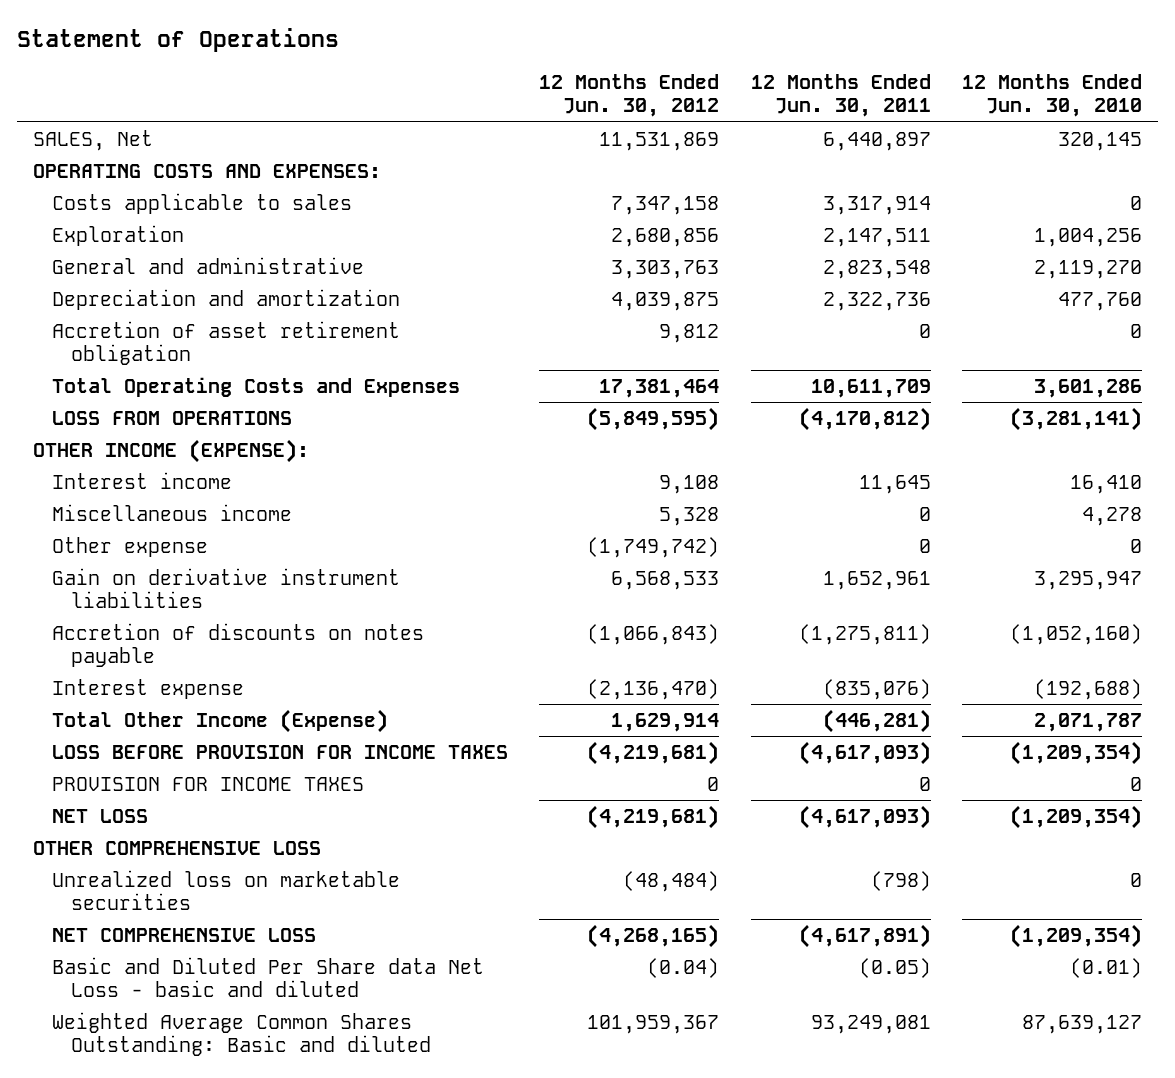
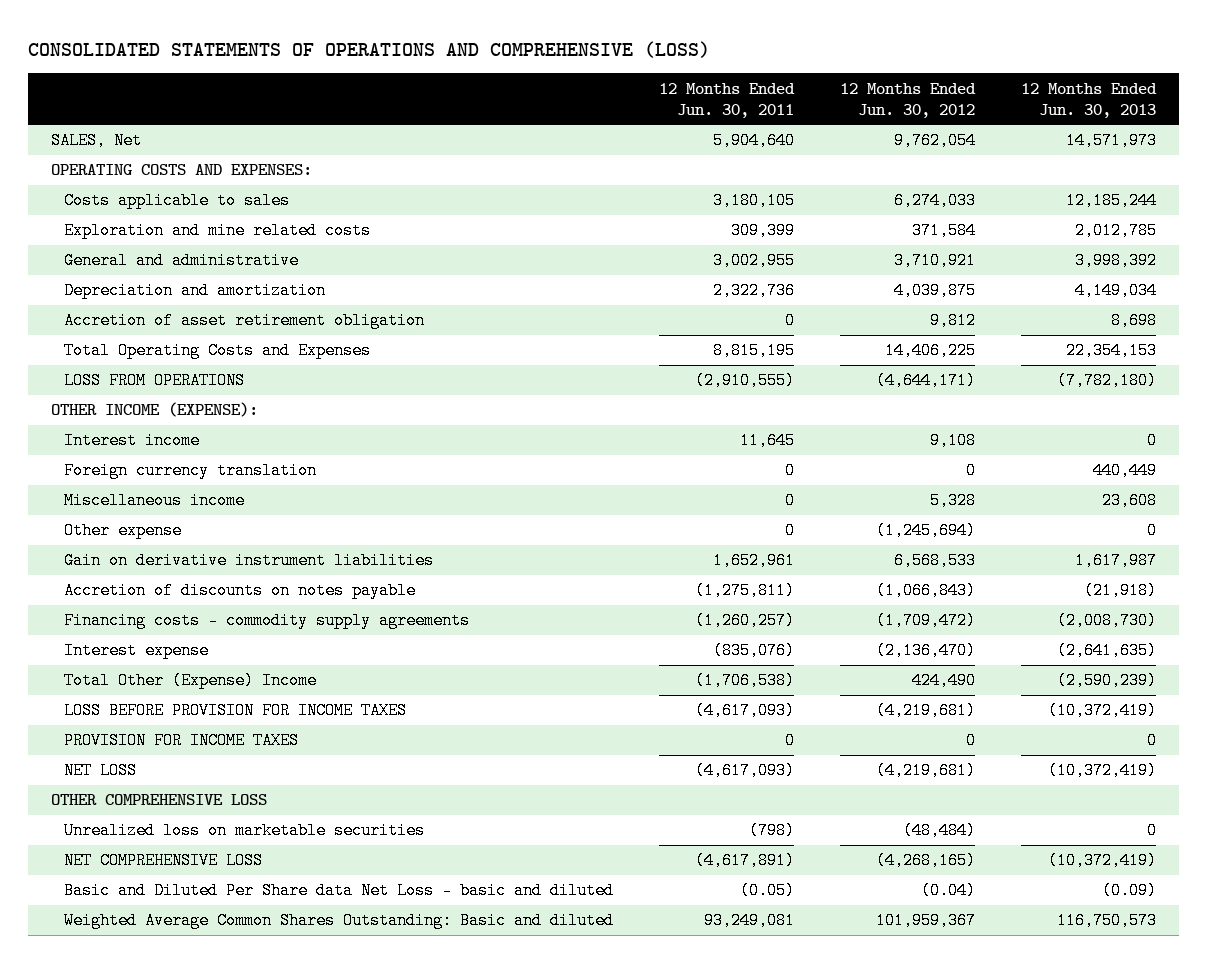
[16,27,339,52] Statement of Operations -> [28,40,711,58] CONSOLIDATED STATEMENTS OF OPERATIONS AND COMPREHENSIVE (LOSS)
[962,74,1143,118] 12 Months Ended Jun. 30, 2010 -> none
none -> [1021,82,1158,118] 12 Months Ended Jun. 30, 2013
[599,131,720,151] 11,531,869 -> [894,132,977,150] 9,762,054
[822,131,931,151] 6,440,897 -> [713,132,796,150] 5,904,640
[611,195,720,215] 7,347,158 -> [894,192,977,210] 6,274,033
[822,195,931,215] 3,317,914 -> [713,192,796,210] 3,180,105
[51,224,184,246] Exploration -> [64,222,372,240] Exploration and mine related costs
[611,227,720,247] 2,680,856 -> [912,222,977,240] 371,584
[822,227,931,247] 2,147,511 -> [731,222,796,240] 309,399
[611,259,720,279] 3,303,763 -> [894,252,977,270] 3,710,921
[822,259,931,279] 2,823,548 -> [713,252,796,270] 3,002,955
[599,378,720,398] 17,381,464 -> [885,342,977,360] 14,406,225
[810,378,931,398] 10,611,709 -> [713,342,796,360] 8,815,195
[587,406,720,431] (5,849,595) -> [876,372,977,390] (4,644,171)
[798,406,931,431] (4,170,812) -> [695,372,796,390] (2,910,555)
none -> [64,462,318,480] Foreign currency translation
[587,536,720,558] (1,749,742) -> [876,522,977,540] (1,245,694)
none -> [64,612,471,630] Financing costs - commodity supply agreements
[51,708,388,733] Total Other Income (Expense) -> [64,672,318,690] Total Other (Expense) Income
[611,712,720,732] 1,629,914 -> [912,672,977,690] 424,490
[822,708,931,733] (446,281) -> [695,672,796,690] (1,706,538)

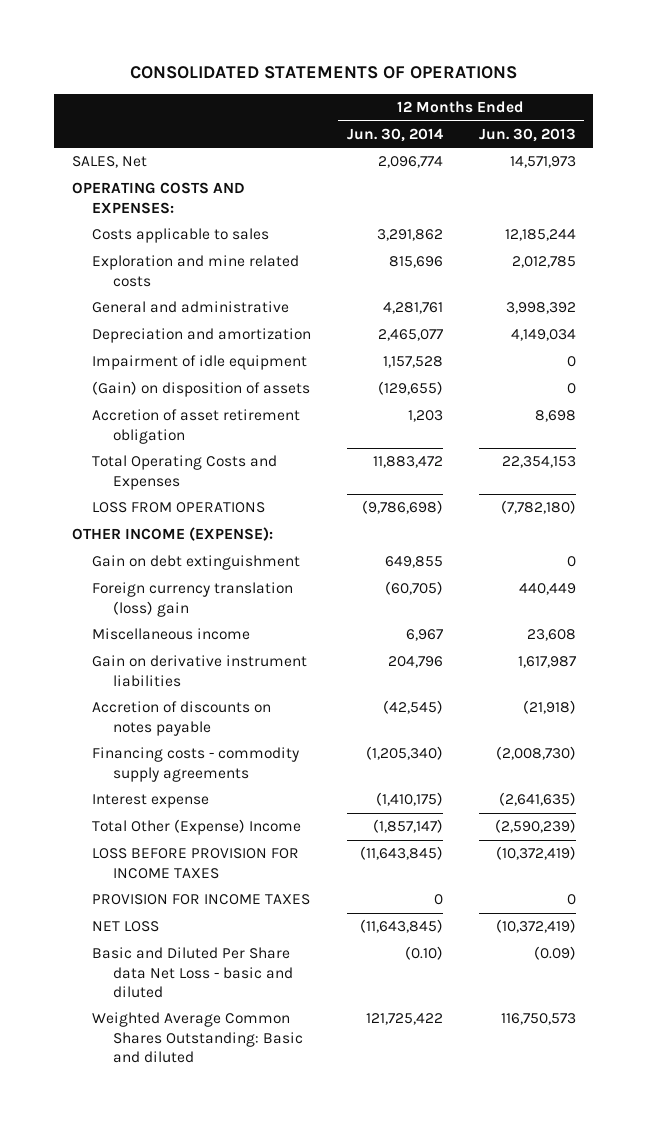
[28,40,711,58] CONSOLIDATED STATEMENTS OF OPERATIONS AND COMPREHENSIVE (LOSS) -> [129,66,517,80] CONSOLIDATED STATEMENTS OF OPERATIONS
[659,82,796,118] 12 Months Ended Jun. 30, 2011 -> none
[840,82,977,118] 12 Months Ended Jun. 30, 2012 -> none
none -> [346,127,443,142] Jun. 30, 2014
none -> [92,355,308,371] Impairment of idle equipment
none -> [92,381,311,398] (Gain) on disposition of assets
[64,432,201,450] Interest income -> none
none -> [92,555,301,571] Gain on debt extinguishment
[64,462,318,480] Foreign currency translation -> [92,582,294,617] Foreign currency translation (loss) gain
[64,522,183,540] Other expense -> none
[51,794,268,806] OTHER COMPREHENSIVE LOSS -> none
[64,822,426,840] Unrealized loss on marketable securities -> none
[64,852,264,870] NET COMPREHENSIVE LOSS -> none

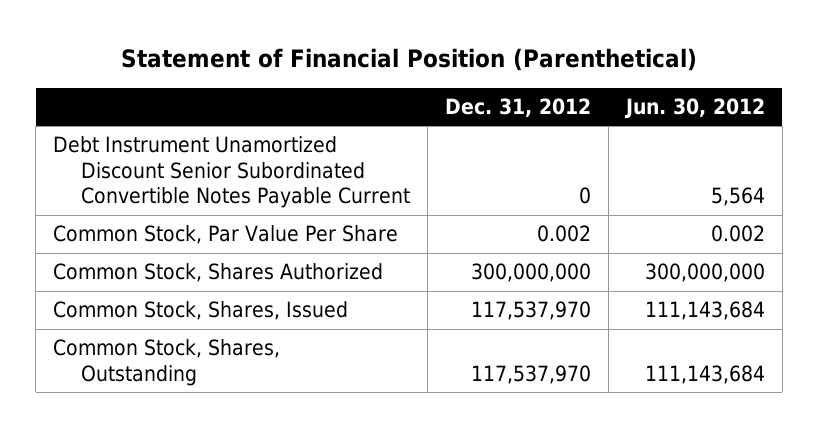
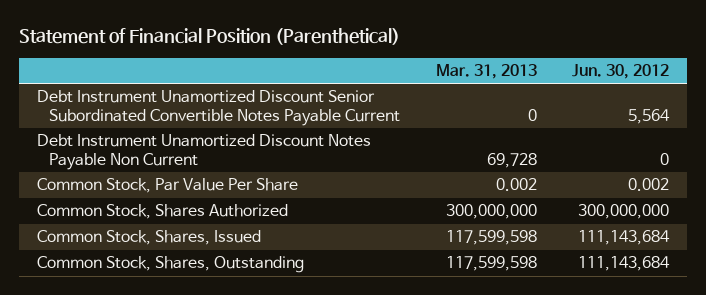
[445,97,592,117] Dec. 31, 2012 -> none
none -> [435,64,537,80] Mar. 31, 2013
none -> [36,134,371,171] Debt Instrument Unamortized Discount Notes Payable Non Current

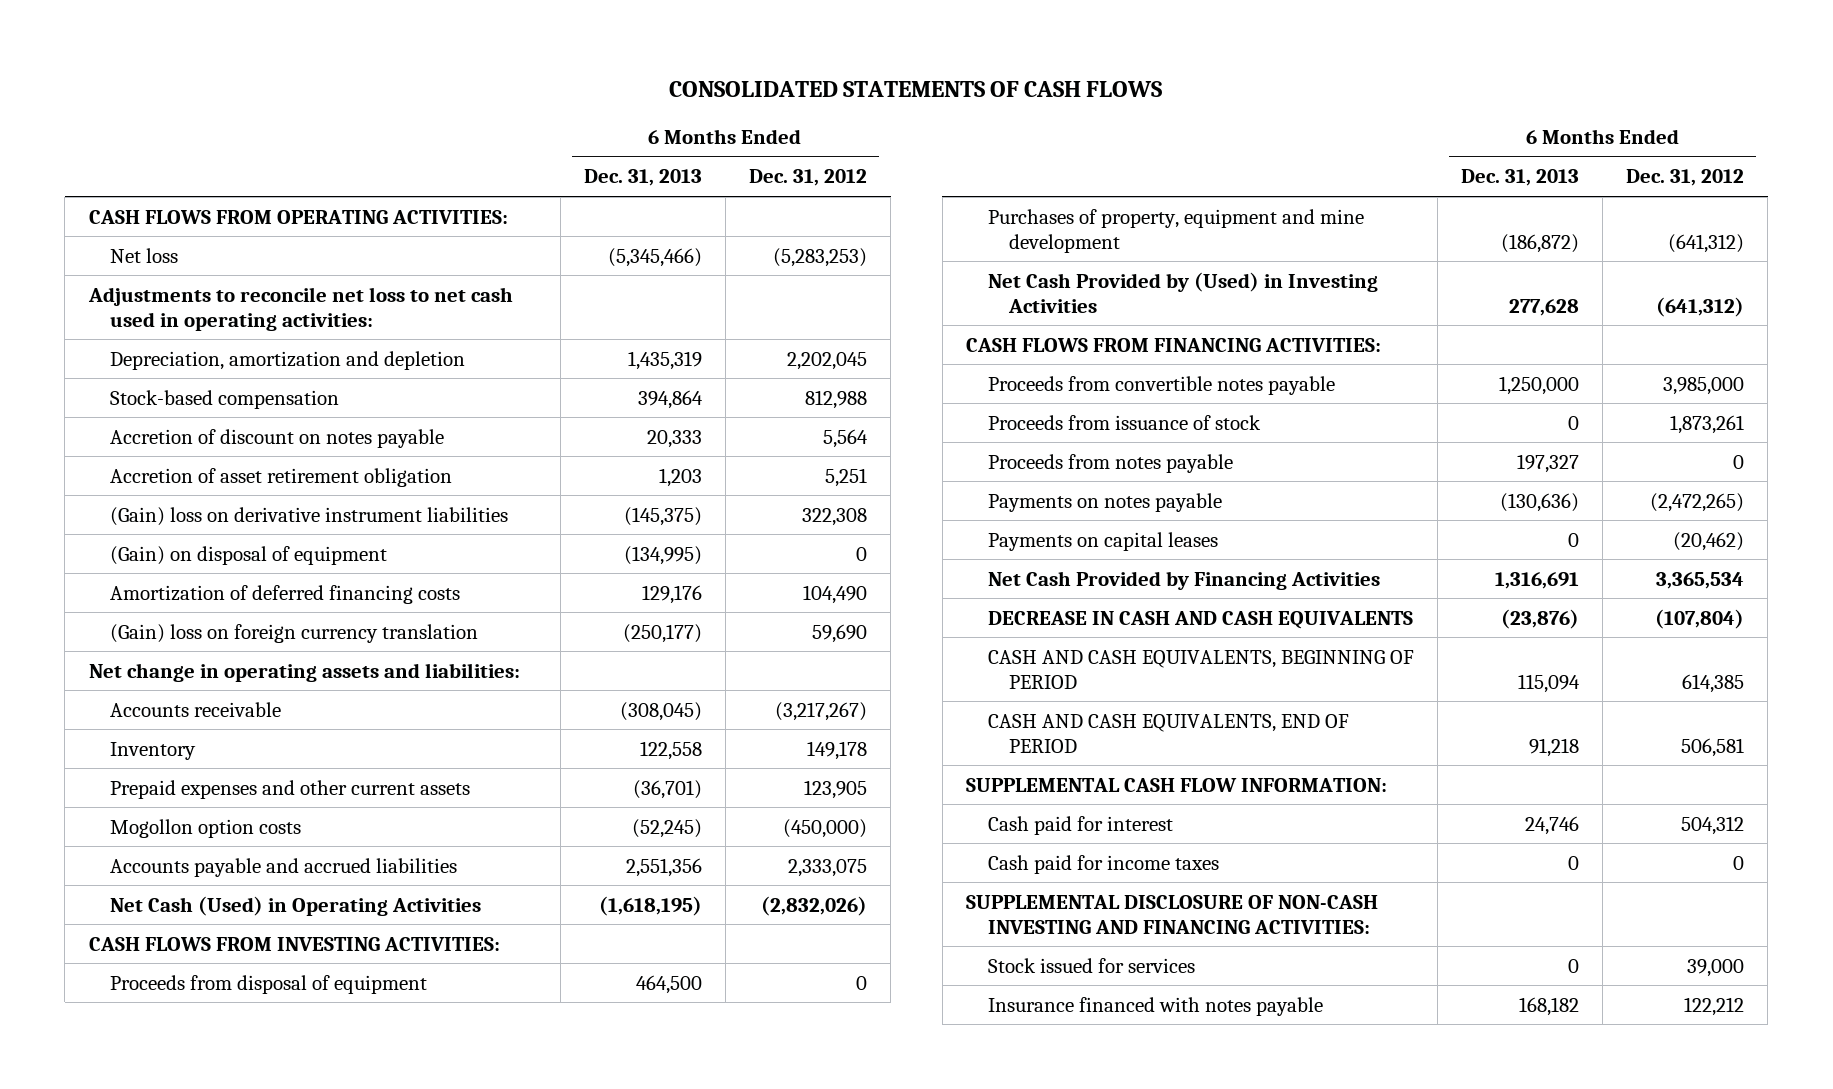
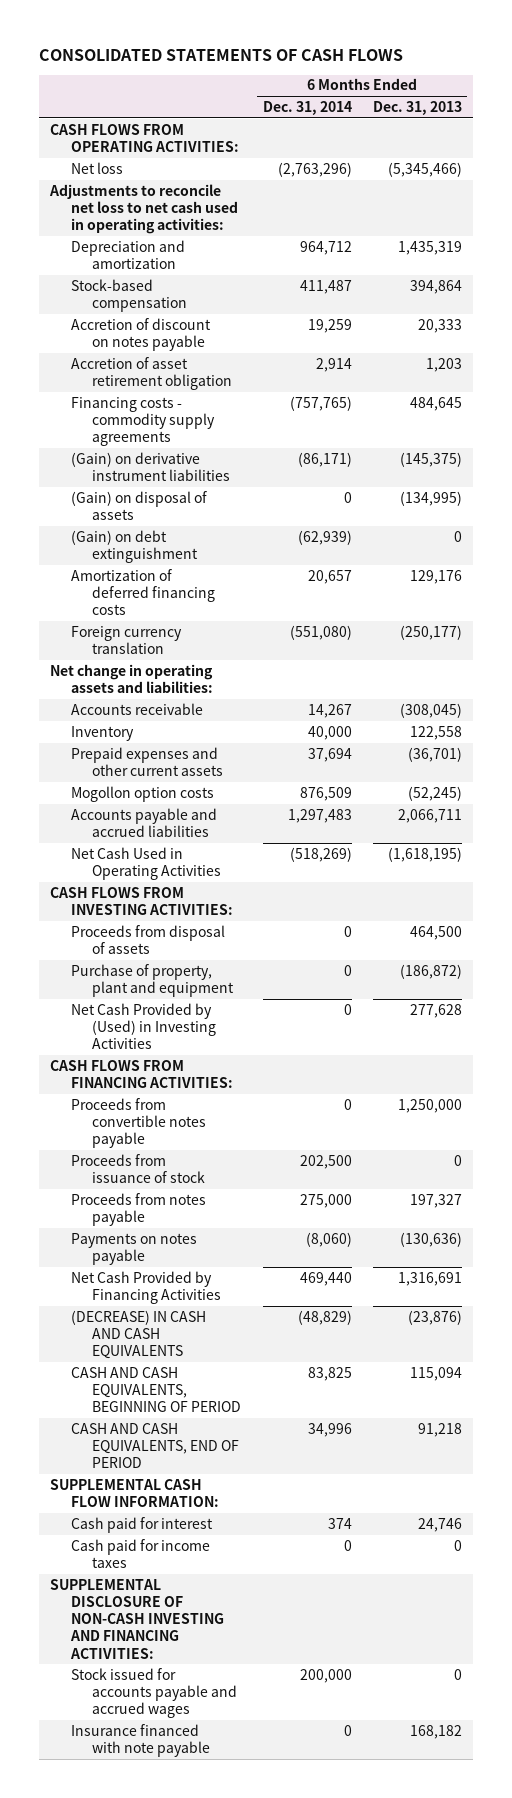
[748,169,867,187] Dec. 31, 2012 -> none
none -> [262,100,352,115] Dec. 31, 2014
[110,350,466,370] Depreciation, amortization and depletion -> [71,239,186,270] Depreciation and amortization
none -> [71,396,216,447] Financing costs - commodity supply agreements
[110,506,509,526] (Gain) loss on derivative instrument liabilities -> [71,451,231,482] (Gain) on derivative instrument liabilities
[110,545,388,565] (Gain) on disposal of equipment -> [71,490,208,521] (Gain) on disposal of assets
none -> [71,529,199,564] (Gain) on debt extinguishment
[110,623,479,643] (Gain) loss on foreign currency translation -> [71,625,183,655] Foreign currency translation
[625,857,702,877] 2,551,356 -> [398,808,463,823] 2,066,711
[110,895,482,916] Net Cash (Used) in Operating Activities -> [71,846,222,881] Net Cash Used in Operating Activities
[110,974,428,994] Proceeds from disposal of equipment -> [71,924,226,955] Proceeds from disposal of assets
[987,208,1364,253] Purchases of property, equipment and mine development -> [71,963,235,998] Purchase of property, plant and equipment
[987,531,1218,551] Payments on capital leases -> none
[987,610,1413,629] DECREASE IN CASH AND CASH EQUIVALENTS -> [71,1309,207,1360] (DECREASE) IN CASH AND CASH EQUIVALENTS
[987,957,1195,973] Stock issued for services -> none
none -> [71,1667,238,1719] Stock issued for accounts payable and accrued wages
[987,996,1323,1016] Insurance financed with notes payable -> [71,1723,211,1758] Insurance financed with note payable

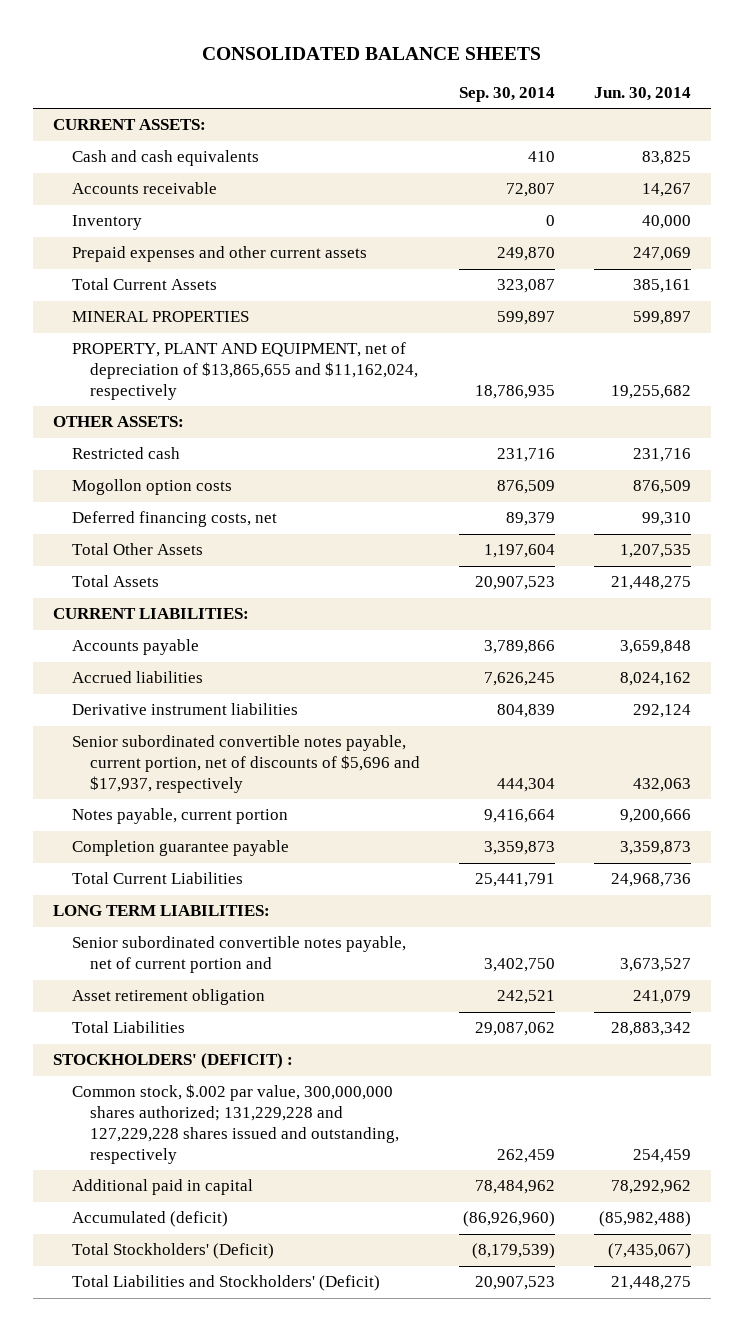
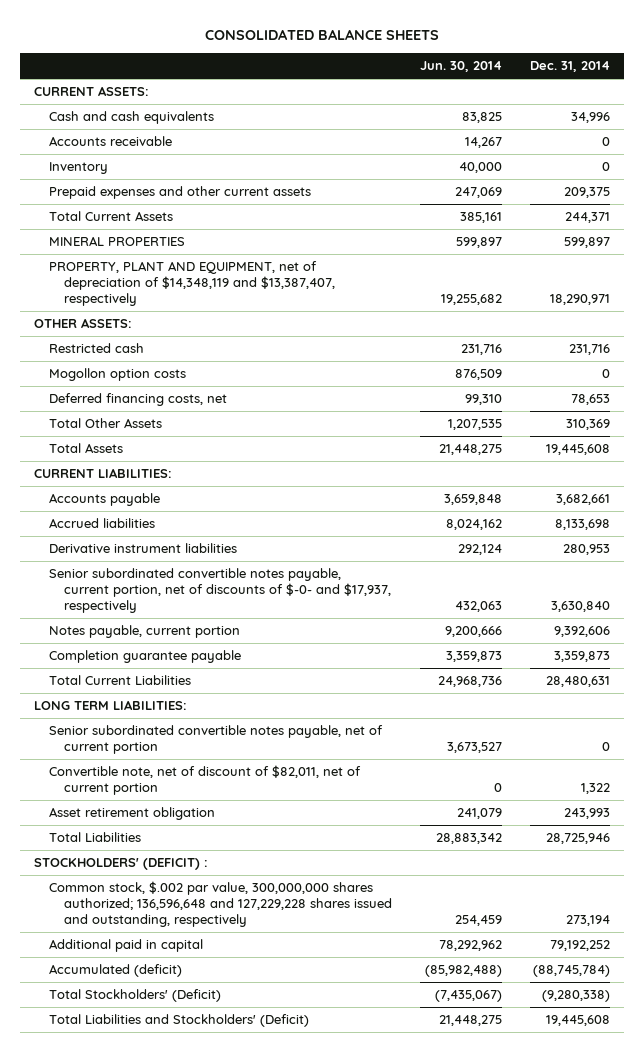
[459,86,556,102] Sep. 30, 2014 -> none
none -> [529,61,610,73] Dec. 31, 2014
[71,342,419,401] PROPERTY, PLANT AND EQUIPMENT, net of depreciation of $13,865,655 and $11,162,024, respectively -> [49,261,336,306] PROPERTY, PLANT AND EQUIPMENT, net of depreciation of $14,348,119 and $13,387,407, respectively
[71,735,421,794] Senior subordinated convertible notes payable, current portion, net of discounts of $5,696 and $17,937, respectively -> [49,568,392,613] Senior subordinated convertible notes payable, current portion, net of discounts of $-0- and $17,937, respectively
[71,936,406,974] Senior subordinated convertible notes payable, net of current portion and -> [49,725,384,754] Senior subordinated convertible notes payable, net of current portion
none -> [49,765,362,795] Convertible note, net of discount of $82,011, net of current portion
[71,1084,400,1164] Common stock, $.002 par value, 300,000,000 shares authorized; 131,229,228 and 127,229,228 shares issued and outstanding, respectively -> [49,881,393,927] Common stock, $.002 par value, 300,000,000 shares authorized; 136,596,648 and 127,229,228 shares issued and outstanding, respectively

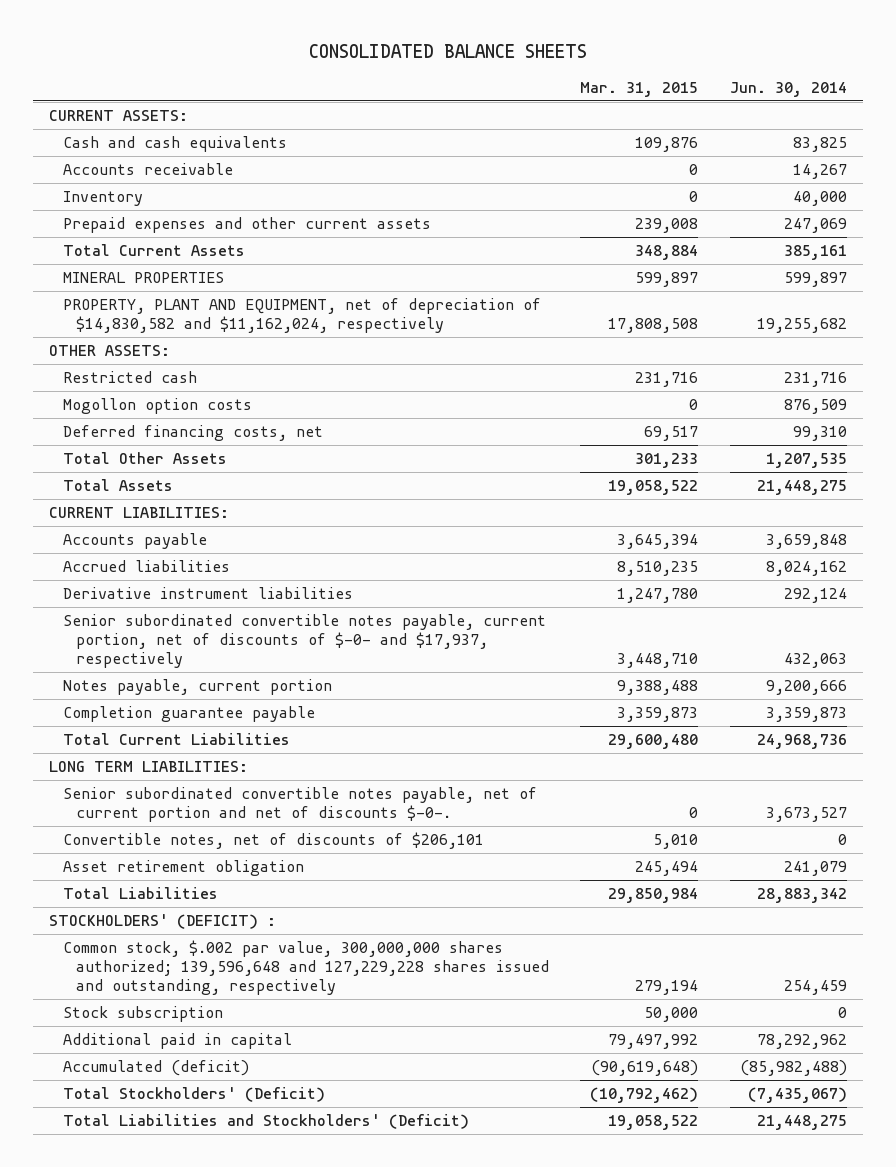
[529,61,610,73] Dec. 31, 2014 -> none
none -> [580,81,699,97] Mar. 31, 2015
[49,261,336,306] PROPERTY, PLANT AND EQUIPMENT, net of depreciation of $14,348,119 and $13,387,407, respectively -> [62,297,541,334] PROPERTY, PLANT AND EQUIPMENT, net of depreciation of $14,830,582 and $11,162,024, respectively
[49,725,384,754] Senior subordinated convertible notes payable, net of current portion -> [62,786,537,823] Senior subordinated convertible notes payable, net of current portion and net of discounts $-0-.
[49,765,362,795] Convertible note, net of discount of $82,011, net of current portion -> [62,831,484,849] Convertible notes, net of discounts of $206,101
[49,881,393,927] Common stock, $.002 par value, 300,000,000 shares authorized; 136,596,648 and 127,229,228 shares issued and outstanding, respectively -> [62,939,549,996] Common stock, $.002 par value, 300,000,000 shares authorized; 139,596,648 and 127,229,228 shares issued and outstanding, respectively
none -> [62,1005,223,1022] Stock subscription

